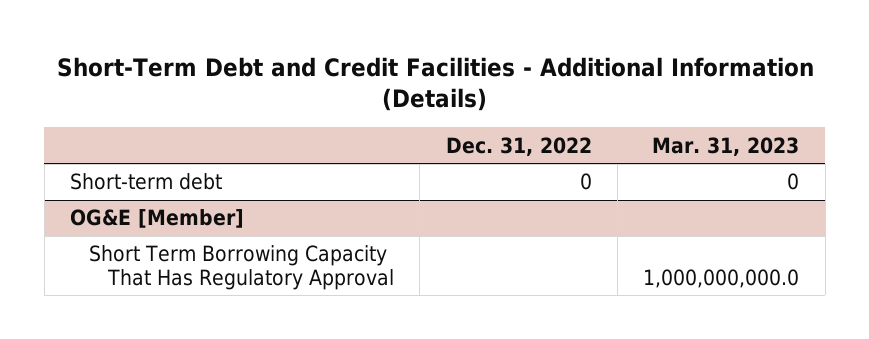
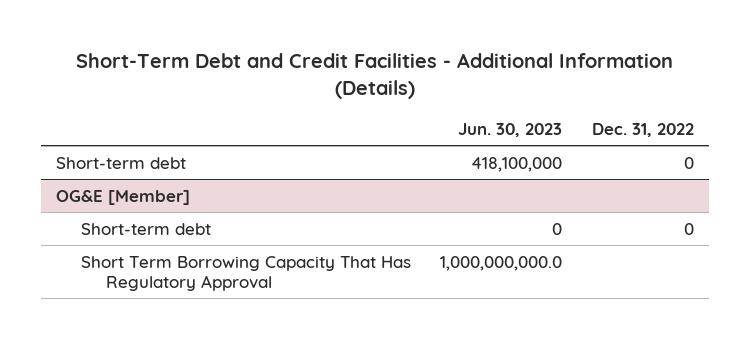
[652,136,800,156] Mar. 31, 2023 -> none
none -> [458,122,563,137] Jun. 30, 2023
none -> [80,222,211,235] Short-term debt

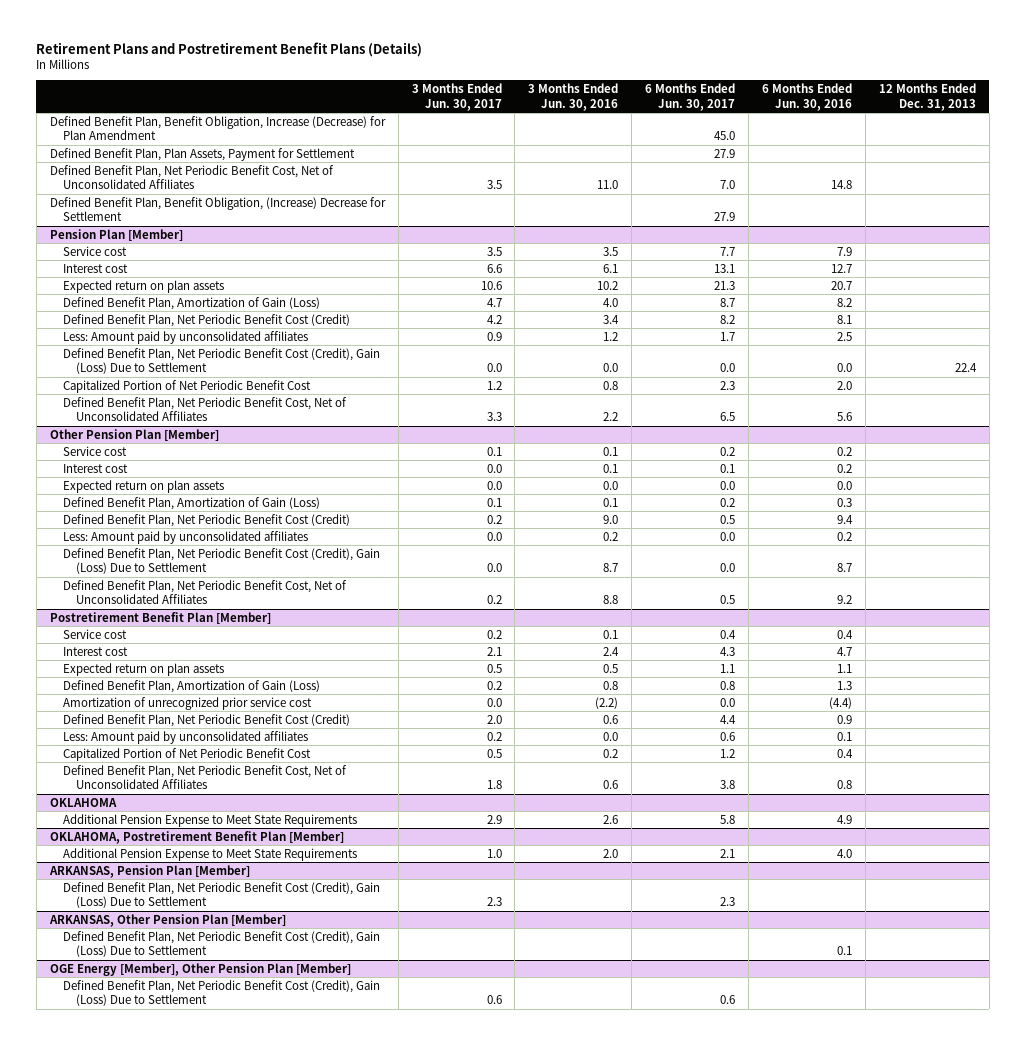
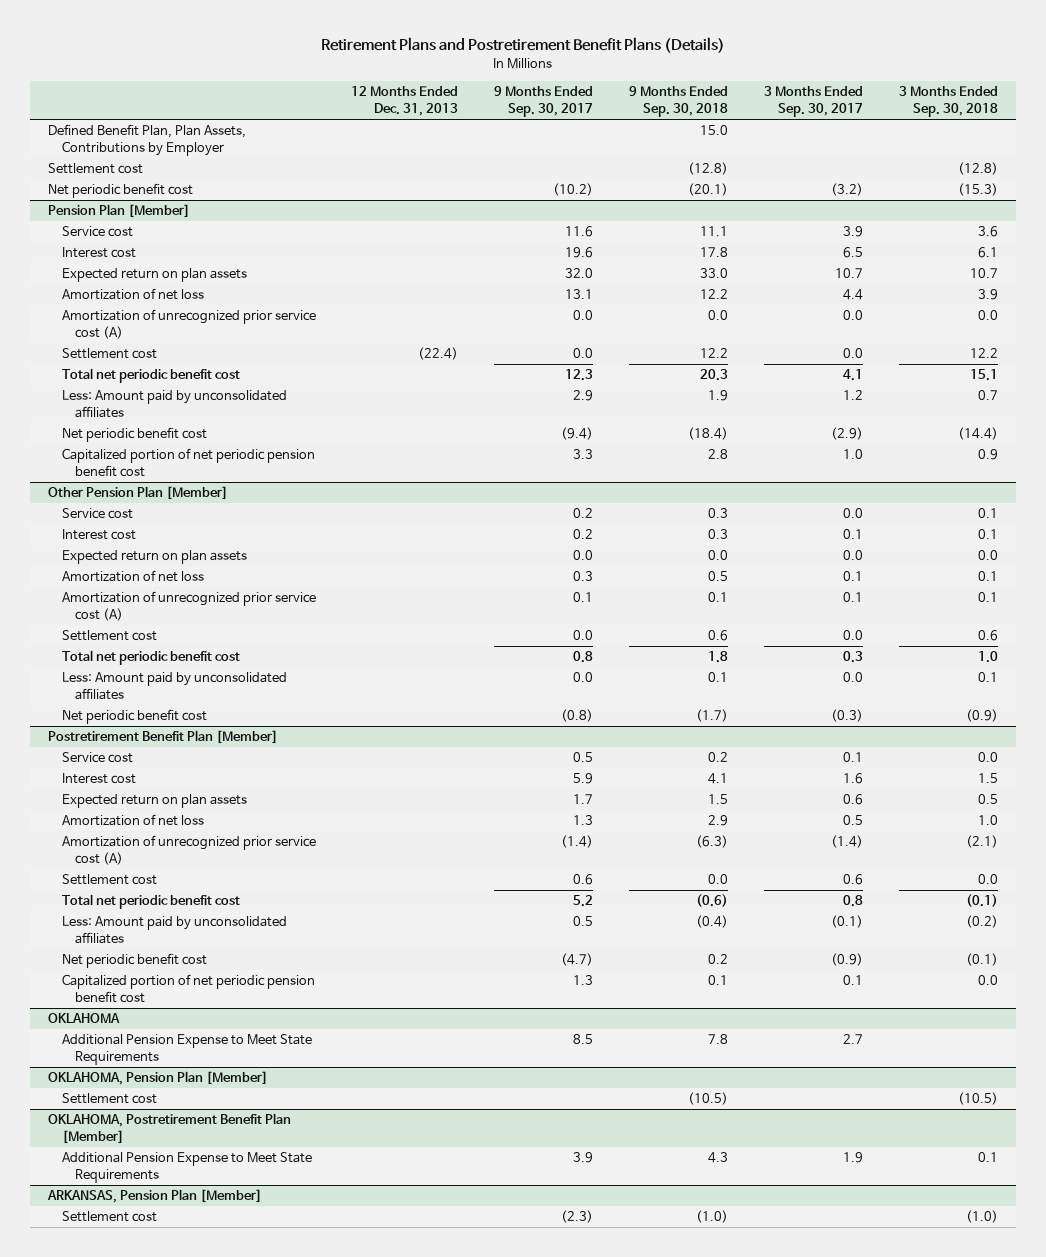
[411,83,502,111] 3 Months Ended Jun. 30, 2017 -> none
[528,83,619,111] 3 Months Ended Jun. 30, 2016 -> none
[645,83,736,111] 6 Months Ended Jun. 30, 2017 -> none
[761,83,852,111] 6 Months Ended Jun. 30, 2016 -> none
none -> [494,86,594,118] 9 Months Ended Sep. 30, 2017
none -> [629,86,729,118] 9 Months Ended Sep. 30, 2018
none -> [764,86,864,118] 3 Months Ended Sep. 30, 2017
none -> [898,86,998,118] 3 Months Ended Sep. 30, 2018
[49,115,386,141] Defined Benefit Plan, Benefit Obligation, Increase (Decrease) for Plan Amendment -> none
[49,147,355,161] Defined Benefit Plan, Plan Assets, Payment for Settlement -> none
[49,164,334,190] Defined Benefit Plan, Net Periodic Benefit Cost, Net of Unconsolidated Affiliates -> none
[49,196,386,222] Defined Benefit Plan, Benefit Obligation, (Increase) Decrease for Settlement -> none
none -> [48,124,247,157] Defined Benefit Plan, Plan Assets, Contributions by Employer
none -> [48,163,144,175] Settlement cost
none -> [48,183,194,199] Net periodic benefit cost
[62,296,320,310] Defined Benefit Plan, Amortization of Gain (Loss) -> [61,288,204,301] Amortization of net loss
none -> [61,309,316,340] Amortization of unrecognized prior service cost (A)
none -> [61,348,157,360] Settlement cost
[62,313,350,327] Defined Benefit Plan, Net Periodic Benefit Cost (Credit) -> [61,368,240,384] Total net periodic benefit cost
[62,347,380,375] Defined Benefit Plan, Net Periodic Benefit Cost (Credit), Gain (Loss) Due to Settlement -> none
[62,396,347,422] Defined Benefit Plan, Net Periodic Benefit Cost, Net of Unconsolidated Affiliates -> none
none -> [61,427,207,443] Net periodic benefit cost
[62,379,311,393] Capitalized Portion of Net Periodic Benefit Cost -> [61,448,315,478] Capitalized portion of net periodic pension benefit cost
[62,496,320,510] Defined Benefit Plan, Amortization of Gain (Loss) -> [61,570,204,583] Amortization of net loss
none -> [61,591,316,622] Amortization of unrecognized prior service cost (A)
none -> [61,630,157,642] Settlement cost
[62,513,350,527] Defined Benefit Plan, Net Periodic Benefit Cost (Credit) -> [61,650,240,666] Total net periodic benefit cost
[62,547,380,575] Defined Benefit Plan, Net Periodic Benefit Cost (Credit), Gain (Loss) Due to Settlement -> none
[62,579,347,605] Defined Benefit Plan, Net Periodic Benefit Cost, Net of Unconsolidated Affiliates -> none
none -> [61,709,207,725] Net periodic benefit cost
[62,679,320,693] Defined Benefit Plan, Amortization of Gain (Loss) -> [61,814,204,827] Amortization of net loss
[62,696,312,710] Amortization of unrecognized prior service cost -> [61,835,316,866] Amortization of unrecognized prior service cost (A)
none -> [61,874,157,886] Settlement cost
[62,713,350,727] Defined Benefit Plan, Net Periodic Benefit Cost (Credit) -> [61,894,240,910] Total net periodic benefit cost
[62,764,347,790] Defined Benefit Plan, Net Periodic Benefit Cost, Net of Unconsolidated Affiliates -> none
none -> [61,953,207,969] Net periodic benefit cost
[62,747,311,761] Capitalized Portion of Net Periodic Benefit Cost -> [61,974,315,1004] Capitalized portion of net periodic pension benefit cost
none -> [48,1071,269,1086] OKLAHOMA, Pension Plan [Member]
none -> [61,1093,157,1105] Settlement cost
[48,913,286,927] ARKANSAS, Other Pension Plan [Member] -> none
[62,930,380,958] Defined Benefit Plan, Net Periodic Benefit Cost (Credit), Gain (Loss) Due to Settlement -> none
[49,962,351,976] OGE Energy [Member], Other Pension Plan [Member] -> none
[62,979,380,1007] Defined Benefit Plan, Net Periodic Benefit Cost (Credit), Gain (Loss) Due to Settlement -> none
[62,881,380,909] Defined Benefit Plan, Net Periodic Benefit Cost (Credit), Gain (Loss) Due to Settlement -> [61,1211,157,1223] Settlement cost

